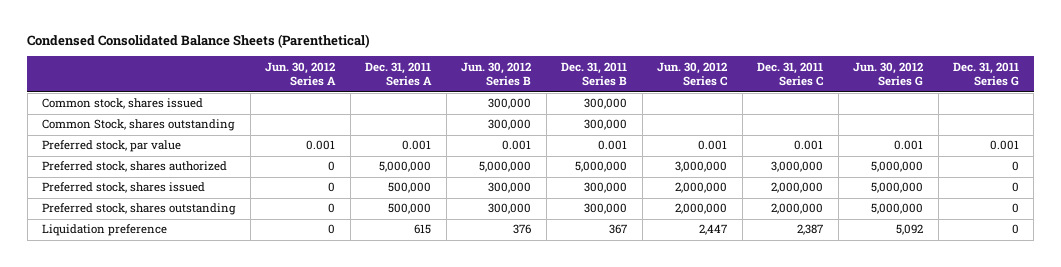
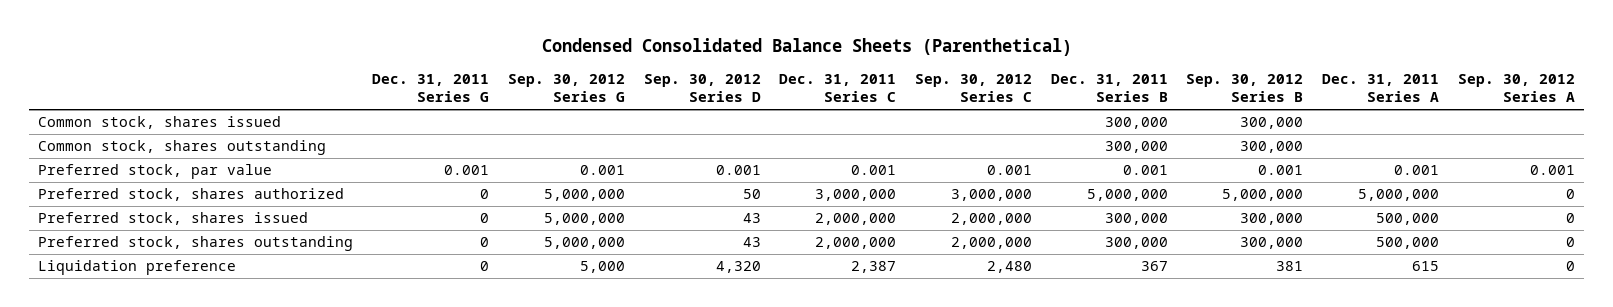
[265,61,337,87] Jun. 30, 2012 Series A -> none
[461,61,532,87] Jun. 30, 2012 Series B -> none
[657,61,728,87] Jun. 30, 2012 Series C -> none
[853,61,924,87] Jun. 30, 2012 Series G -> none
none -> [507,73,625,103] Sep. 30, 2012 Series G
none -> [643,73,761,103] Sep. 30, 2012 Series D
none -> [914,73,1032,103] Sep. 30, 2012 Series C
none -> [1186,73,1304,103] Sep. 30, 2012 Series B
none -> [1457,73,1575,103] Sep. 30, 2012 Series A
[42,119,236,132] Common Stock, shares outstanding -> [38,140,327,156] Common stock, shares outstanding

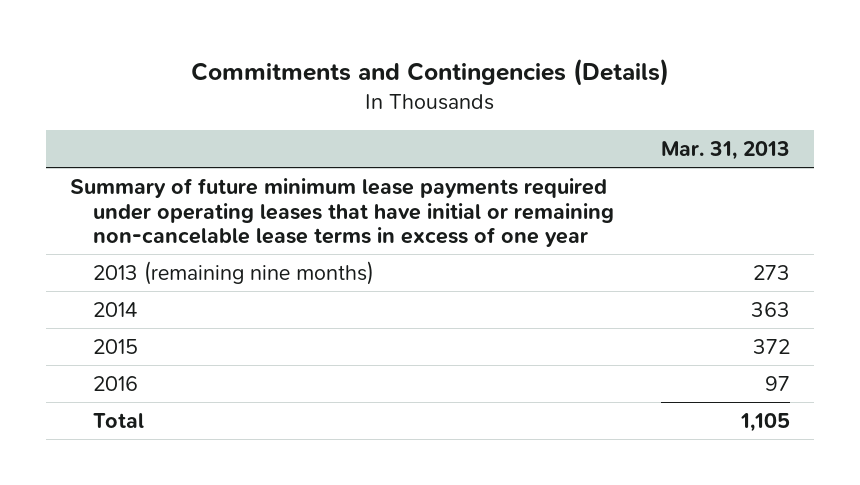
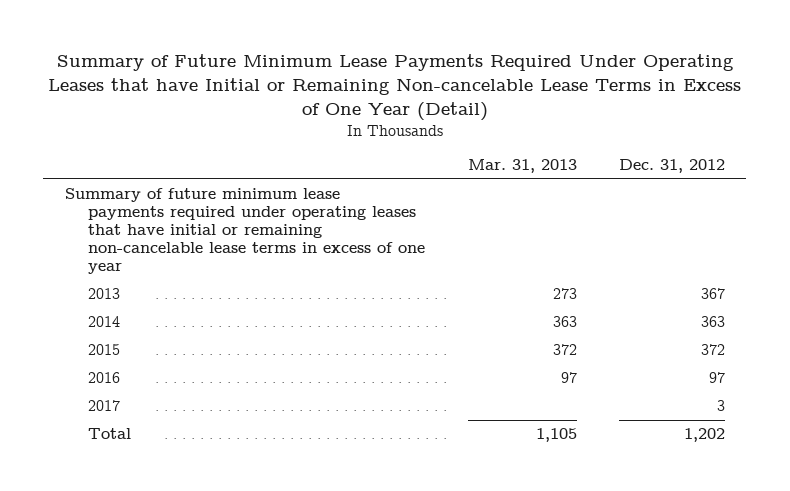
[191,57,670,86] Commitments and Contingencies (Details) -> [47,54,741,122] Summary of Future Minimum Lease Payments Required Under Operating Leases that have Initial or Remaining Non-cancelable Lease Terms in Excess of One Year (Detail)
none -> [619,159,726,174] Dec. 31, 2012
[92,260,374,285] 2013 (remaining nine months) -> [88,288,121,300] 2013
none -> [88,400,121,412] 2017

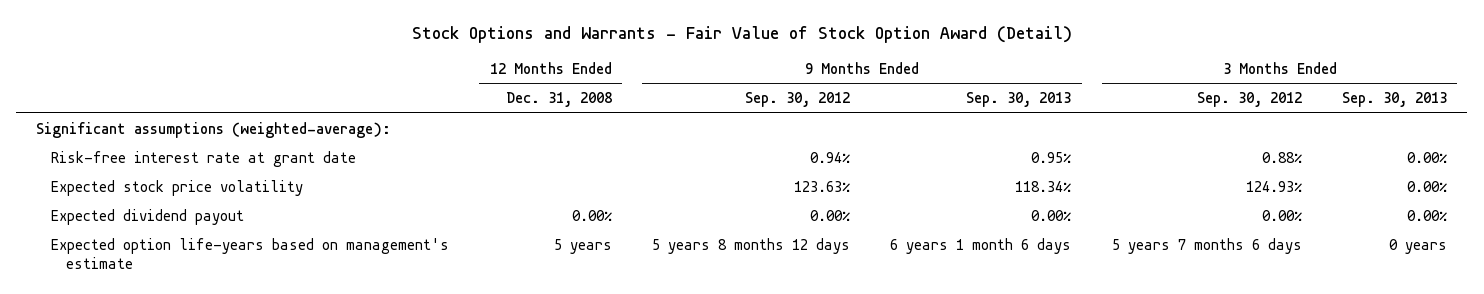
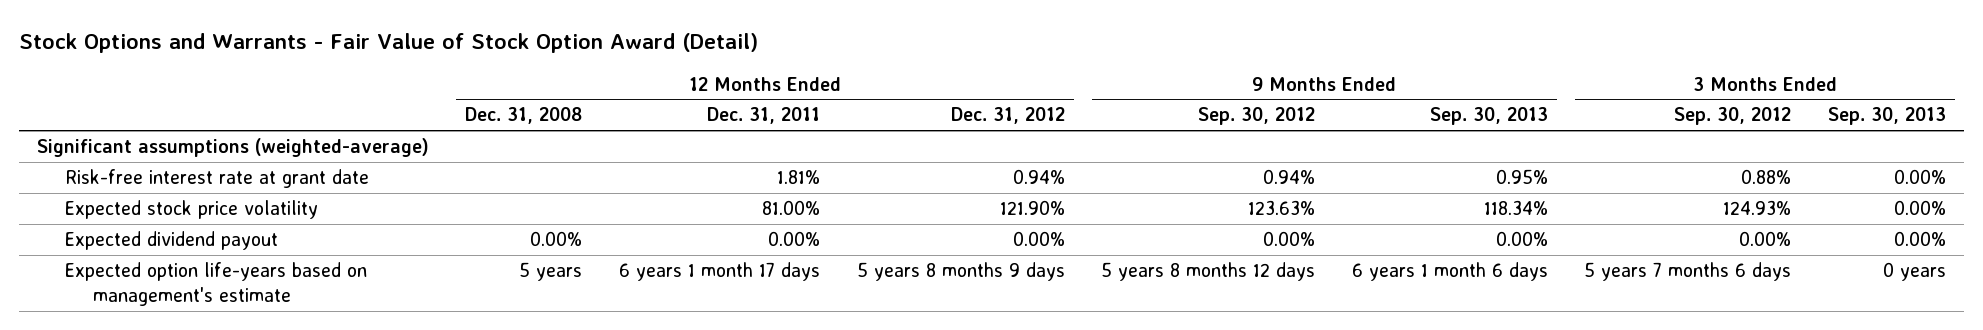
none -> [706,107,820,125] Dec. 31, 2011
none -> [950,107,1065,125] Dec. 31, 2012
[36,121,392,138] Significant assumptions (weighted-average): -> [36,138,429,158] Significant assumptions (weighted-average)

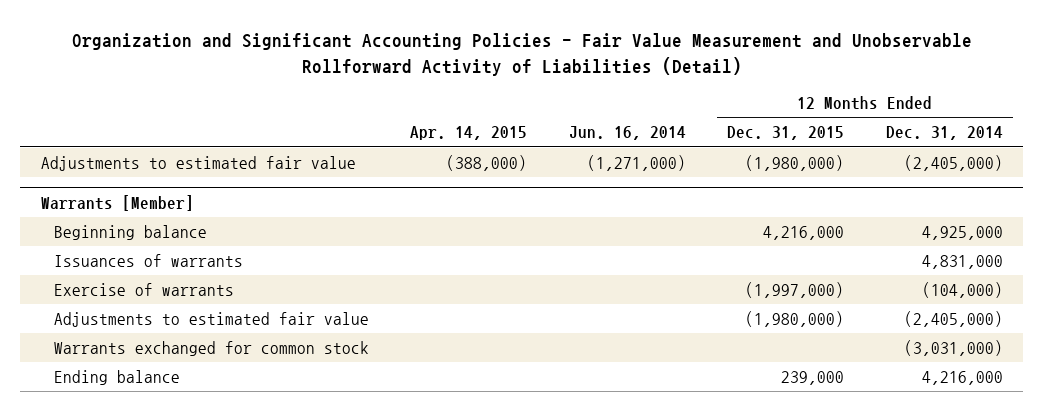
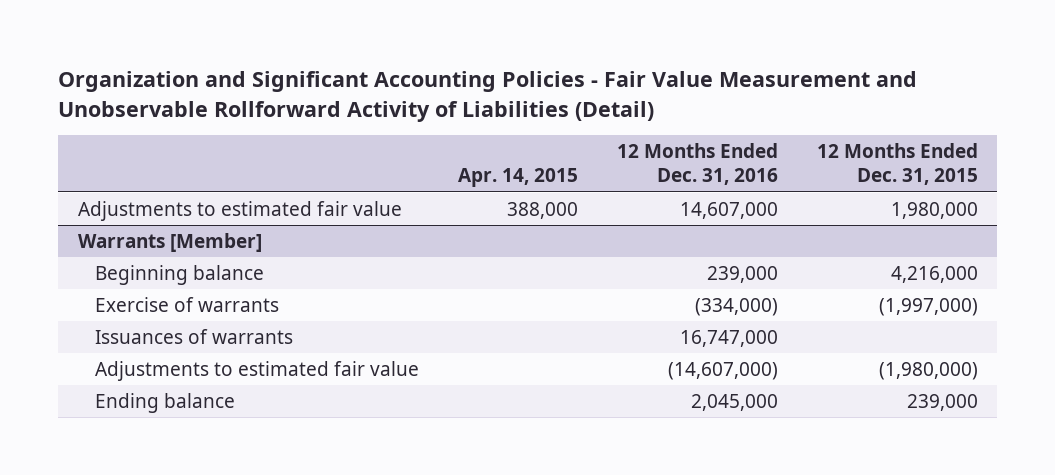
[568,126,686,141] Jun. 16, 2014 -> none
[885,126,1003,141] Dec. 31, 2014 -> none
none -> [616,143,778,186] 12 Months Ended Dec. 31, 2016
[446,154,528,171] (388,000) -> [506,201,578,219] 388,000
[745,154,845,171] (1,980,000) -> [890,201,978,219] 1,980,000
[53,253,243,267] Issuances of warrants -> [94,328,293,344] Issuances of warrants
[53,340,369,356] Warrants exchanged for common stock -> none

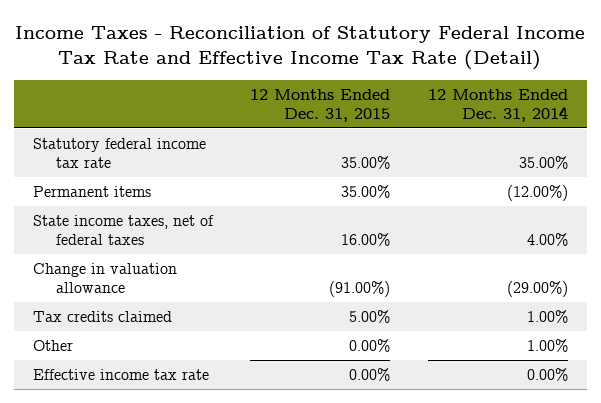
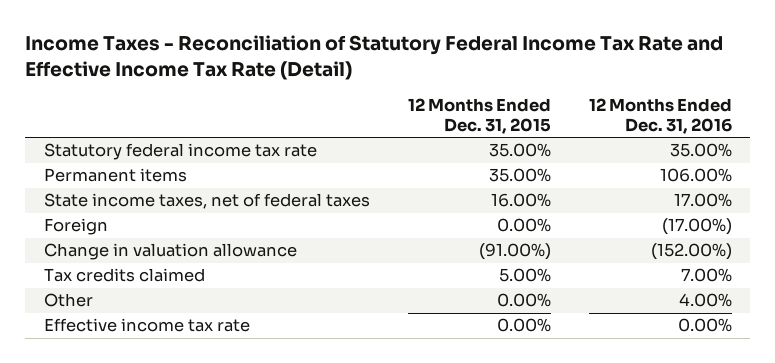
[427,89,568,123] 12 Months Ended Dec. 31, 2014 -> none
none -> [588,97,732,135] 12 Months Ended Dec. 31, 2016
none -> [43,218,108,236] Foreign

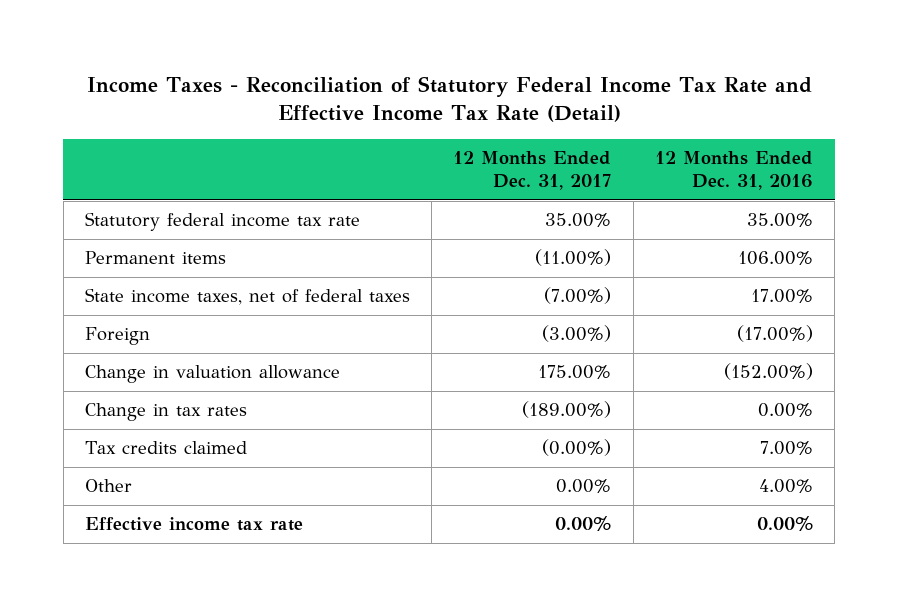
[407,97,551,135] 12 Months Ended Dec. 31, 2015 -> none
none -> [453,151,612,191] 12 Months Ended Dec. 31, 2017
none -> [84,403,247,422] Change in tax rates

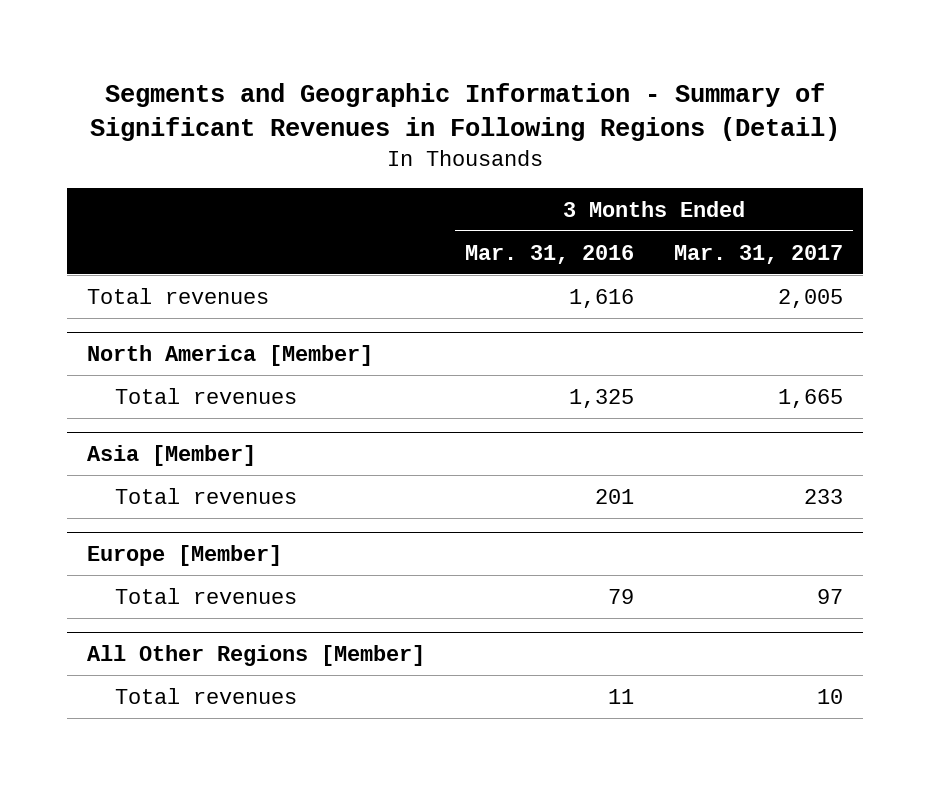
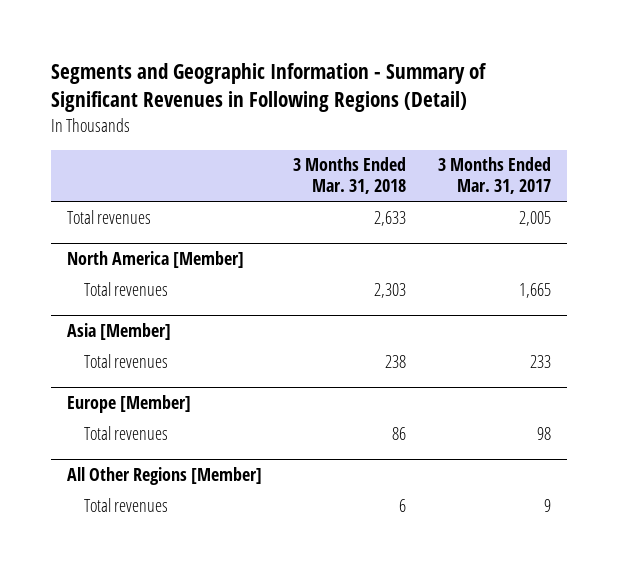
[464,244,634,264] Mar. 31, 2016 -> none
none -> [293,157,407,195] 3 Months Ended Mar. 31, 2018
[816,588,843,604] 97 -> [536,426,551,440] 98
[816,688,843,704] 10 -> [543,498,551,512] 9

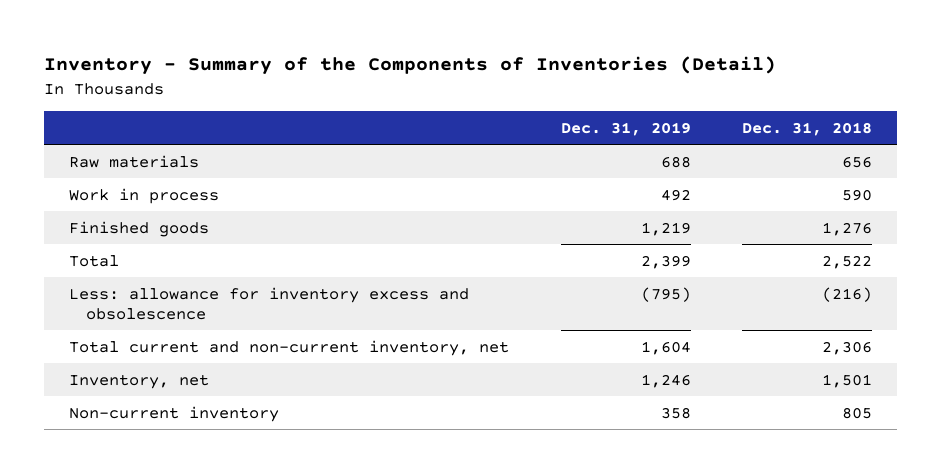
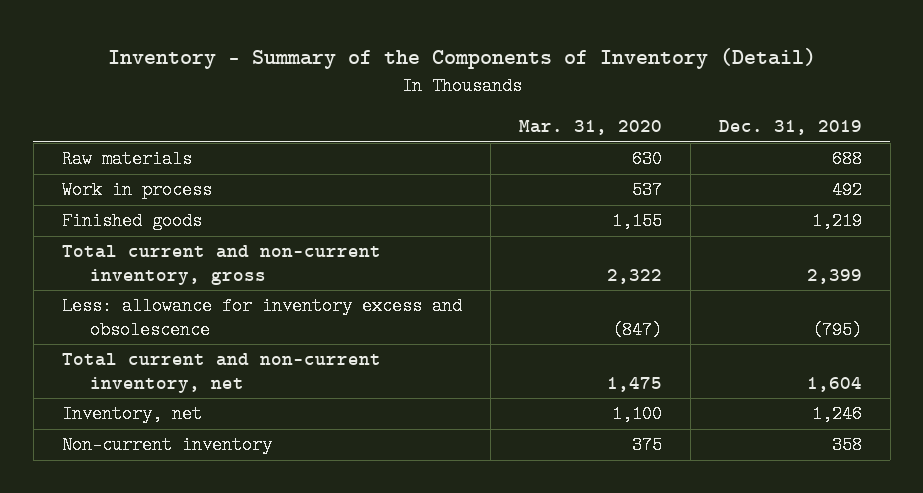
[43,56,776,76] Inventory - Summary of the Components of Inventories (Detail) -> [107,48,816,70] Inventory - Summary of the Components of Inventory (Detail)
[741,121,872,136] Dec. 31, 2018 -> none
none -> [518,120,662,136] Mar. 31, 2020
[69,254,120,267] Total -> [61,245,381,285] Total current and non-current inventory, gross

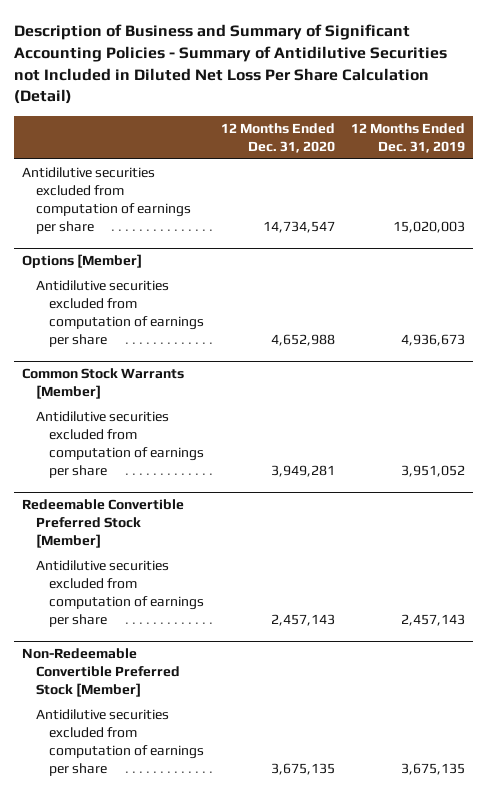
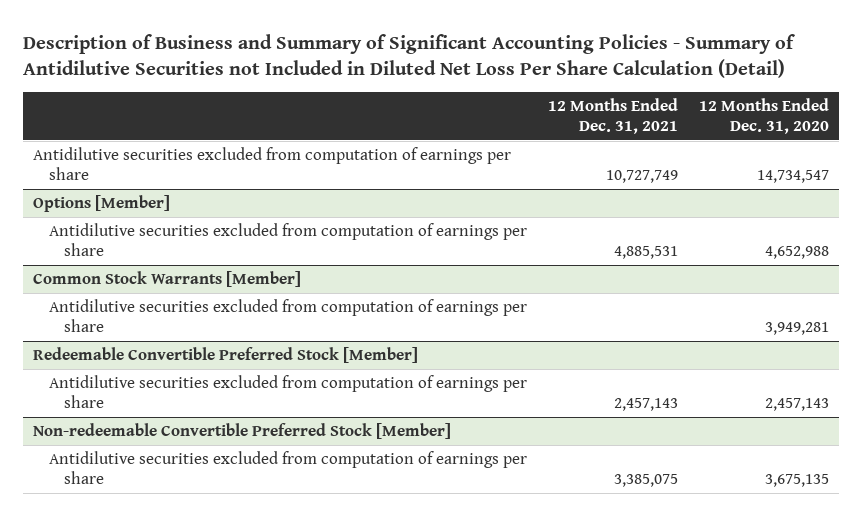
[350,122,465,153] 12 Months Ended Dec. 31, 2019 -> none
none -> [547,98,678,134] 12 Months Ended Dec. 31, 2021
[21,648,180,698] Non-Redeemable Convertible Preferred Stock [Member] -> [33,423,452,440] Non-redeemable Convertible Preferred Stock [Member]

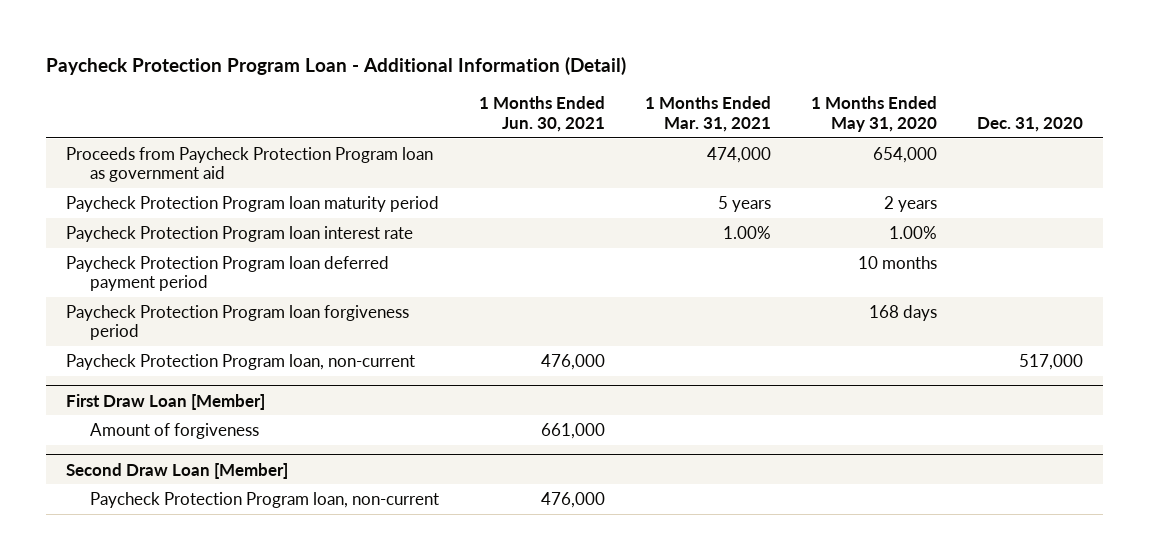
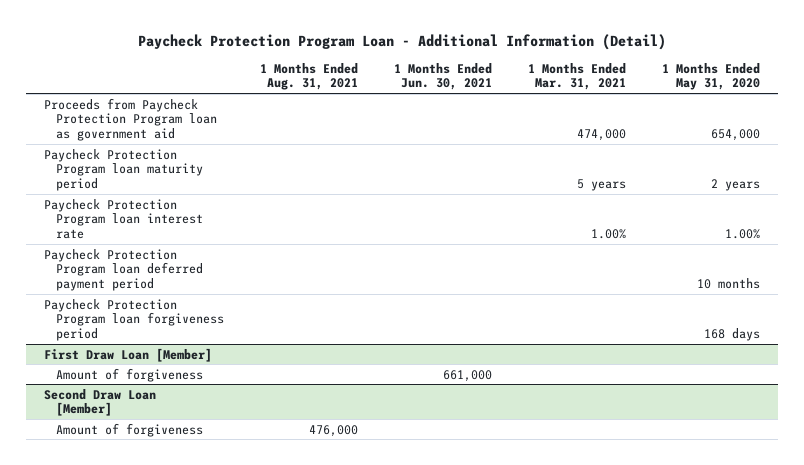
[977,116,1084,132] Dec. 31, 2020 -> none
none -> [260,62,359,91] 1 Months Ended Aug. 31, 2021
[66,353,416,370] Paycheck Protection Program loan, non-current -> none
[90,491,440,508] Paycheck Protection Program loan, non-current -> none
none -> [56,422,204,437] Amount of forgiveness

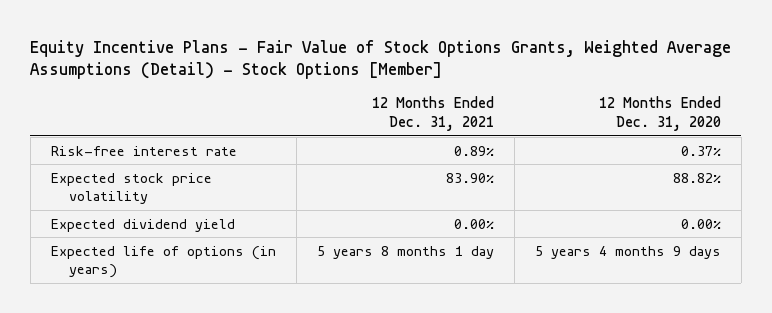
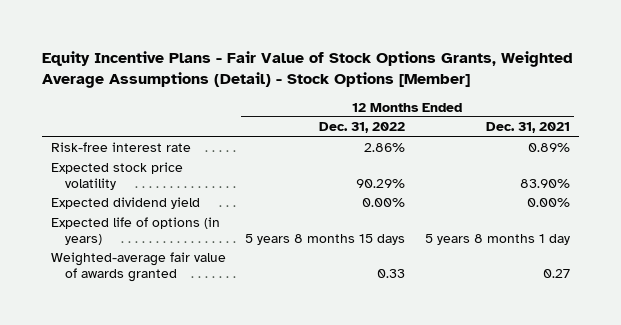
[598,96,721,131] 12 Months Ended Dec. 31, 2020 -> none
none -> [319,122,406,134] Dec. 31, 2022
none -> [51,252,227,283] Weighted-average fair value of awards granted

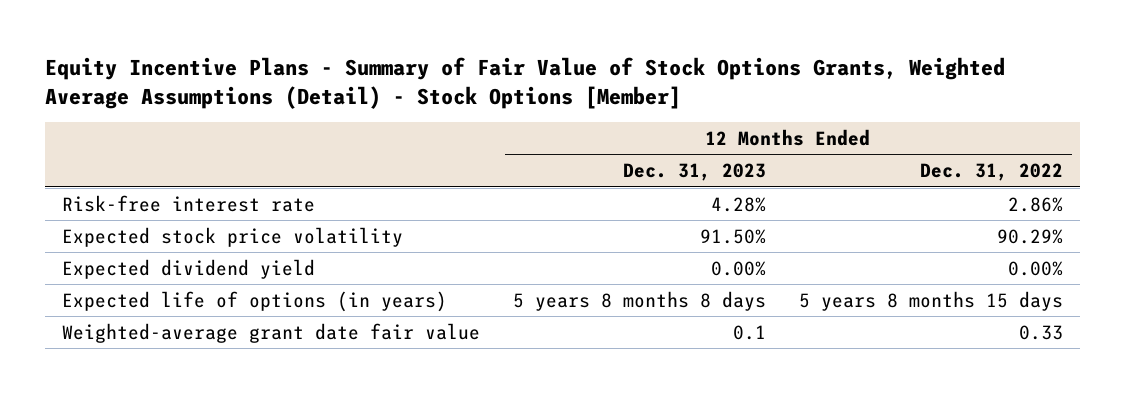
[41,50,573,88] Equity Incentive Plans - Fair Value of Stock Options Grants, Weighted Average Assumptions (Detail) - Stock Options [Member] -> [45,56,1006,109] Equity Incentive Plans - Summary of Fair Value of Stock Options Grants, Weighted Average Assumptions (Detail) - Stock Options [Member]
[485,122,570,134] Dec. 31, 2021 -> none
none -> [623,163,767,182] Dec. 31, 2023
[51,252,227,283] Weighted-average fair value of awards granted -> [62,322,481,343] Weighted-average grant date fair value

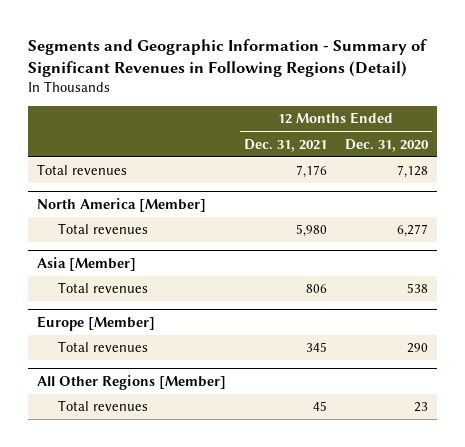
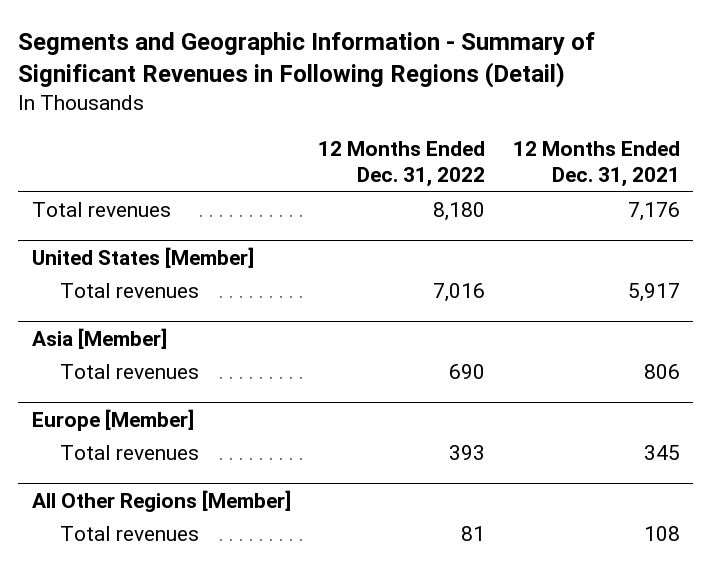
[344,138,429,152] Dec. 31, 2020 -> none
none -> [318,140,486,187] 12 Months Ended Dec. 31, 2022
[37,197,207,212] North America [Member] -> none
none -> [31,246,254,268] United States [Member]
[296,224,328,238] 5,980 -> [627,283,680,303] 5,917
[313,401,328,412] 45 -> [643,526,680,542] 108

